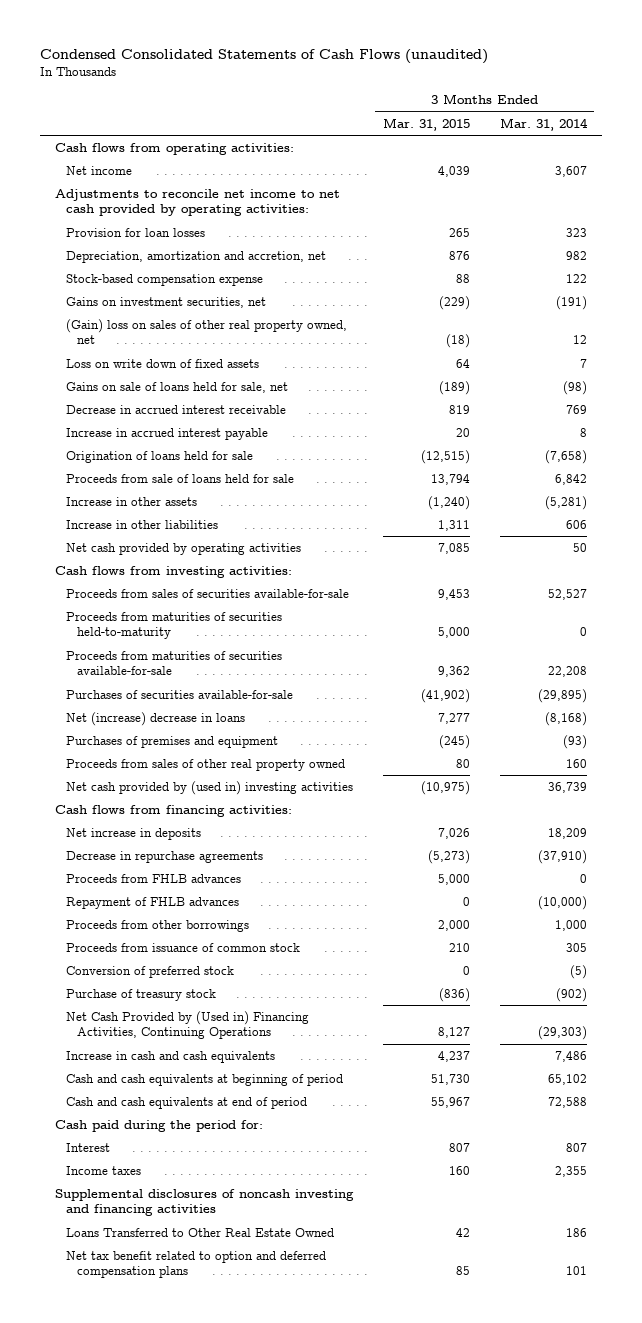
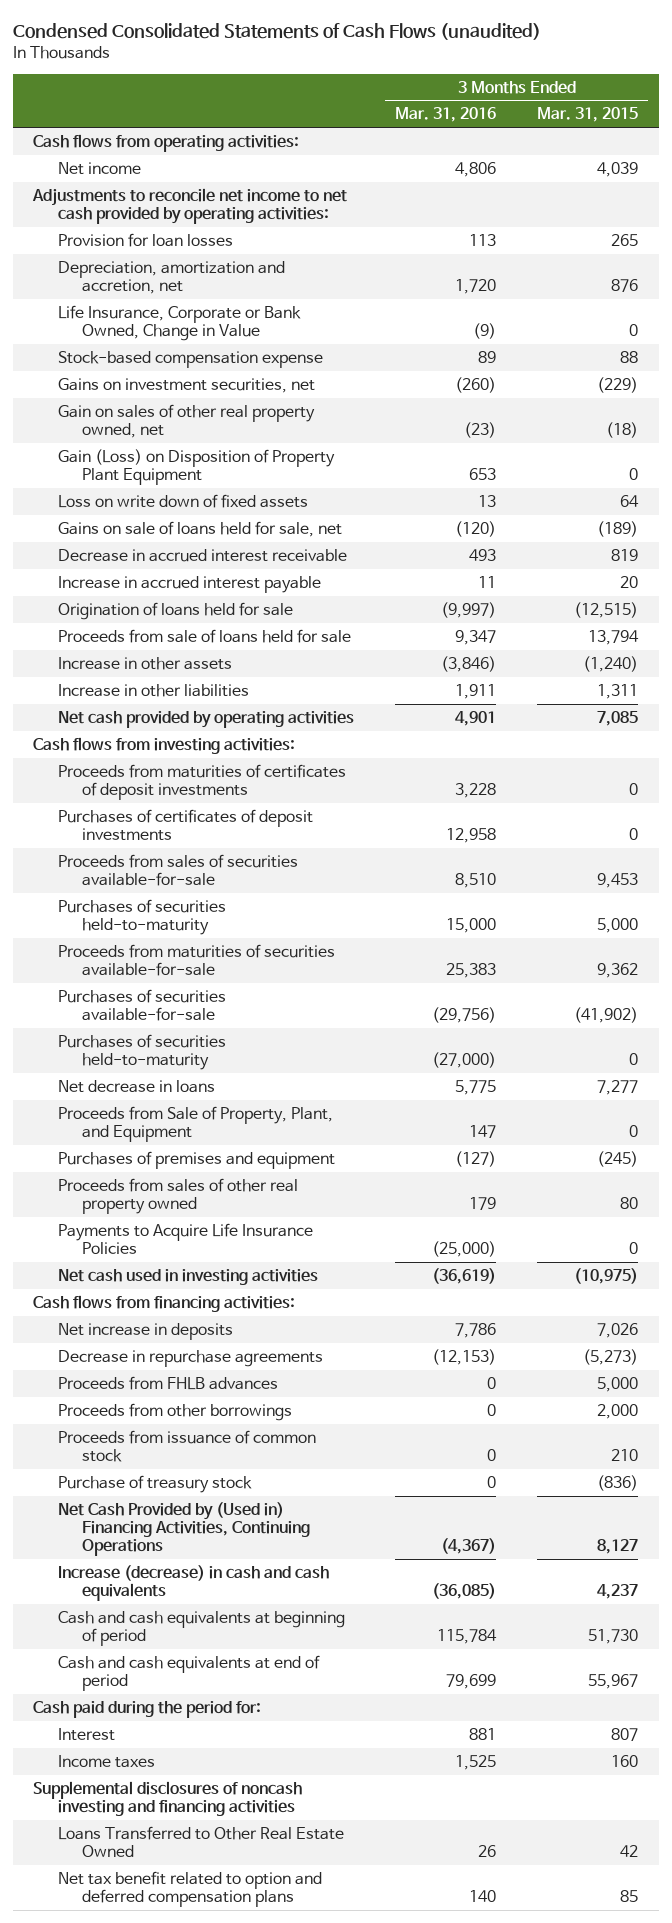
[499,117,588,131] Mar. 31, 2014 -> none
none -> [394,107,496,123] Mar. 31, 2016
none -> [57,304,301,342] Life Insurance, Corporate or Bank Owned, Change in Value
[65,318,347,345] (Gain) loss on sales of other real property owned, net -> [57,403,315,439] Gain on sales of other real property owned, net
none -> [57,448,335,486] Gain (Loss) on Disposition of Property Plant Equipment
none -> [57,763,346,801] Proceeds from maturities of certificates of deposit investments
none -> [57,808,313,842] Purchases of certificates of deposit investments
[65,611,282,640] Proceeds from maturities of securities held-to-maturity -> [57,898,226,936] Purchases of securities held-to-maturity
none -> [57,1033,226,1071] Purchases of securities held-to-maturity
[65,711,245,726] Net (increase) decrease in loans -> [57,1079,215,1093] Net decrease in loans
none -> [57,1105,333,1143] Proceeds from Sale of Property, Plant, and Equipment
none -> [57,1222,313,1255] Payments to Acquire Life Insurance Policies
[65,780,353,795] Net cash provided by (used in) investing activities -> [57,1268,318,1285] Net cash used in investing activities
[65,896,239,909] Repayment of FHLB advances -> none
[65,965,234,978] Conversion of preferred stock -> none
[65,1050,275,1063] Increase in cash and cash equivalents -> [57,1564,329,1602] Increase (decrease) in cash and cash equivalents

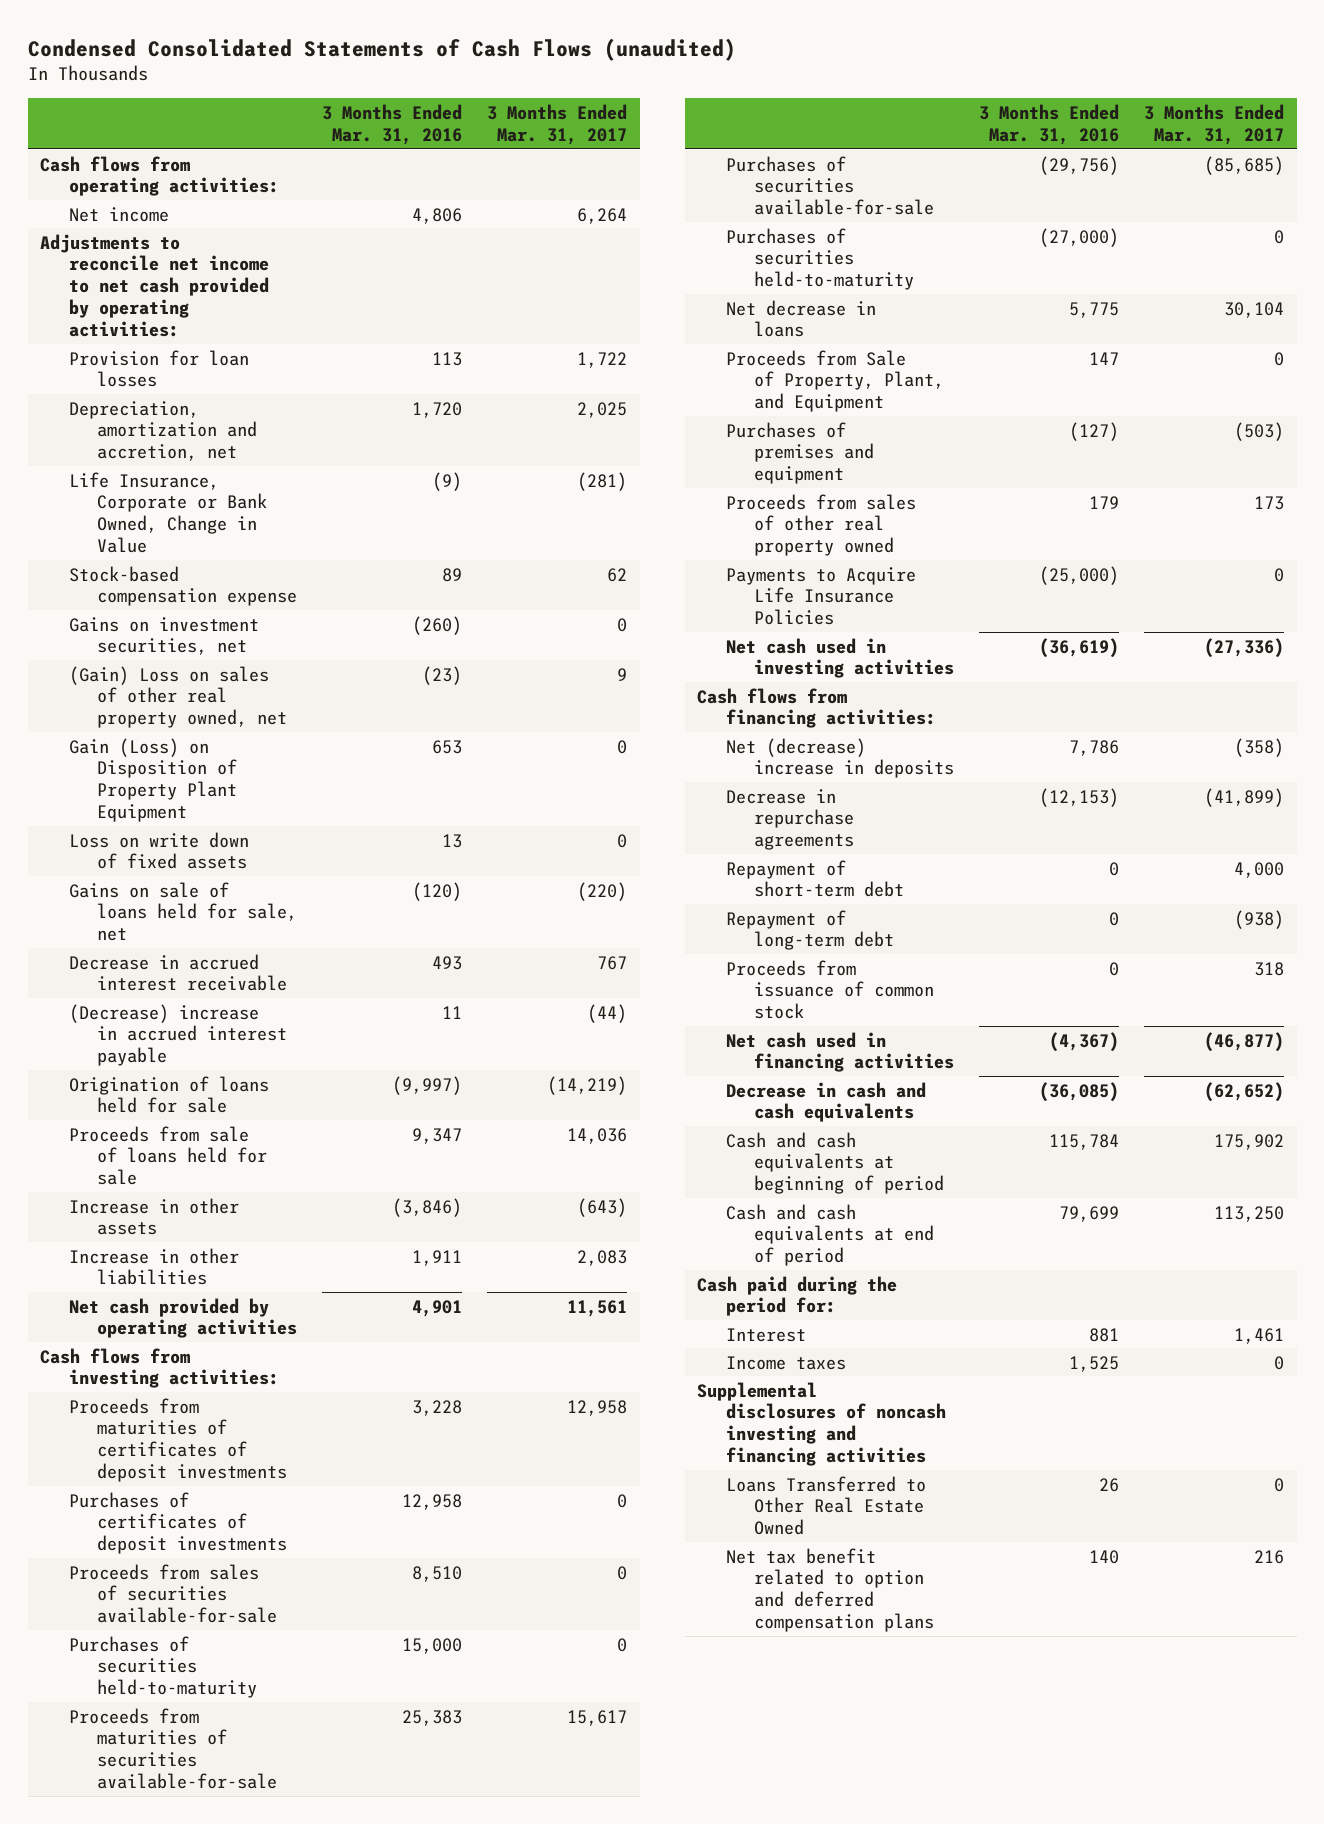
[537,107,639,123] Mar. 31, 2015 -> none
none -> [487,103,628,145] 3 Months Ended Mar. 31, 2017
[57,403,315,439] Gain on sales of other real property owned, net -> [68,665,288,729] (Gain) Loss on sales of other real property owned, net
[57,575,321,593] Increase in accrued interest payable -> [68,1003,288,1067] (Decrease) increase in accrued interest payable
[57,1322,233,1340] Net increase in deposits -> [725,737,955,779] Net (decrease) increase in deposits
[57,1375,278,1390] Proceeds from FHLB advances -> none
[57,1402,292,1421] Proceeds from other borrowings -> none
none -> [725,859,905,898] Repayment of short-term debt
none -> [725,909,895,951] Repayment of long-term debt
[57,1474,252,1493] Purchase of treasury stock -> none
[57,1501,311,1557] Net Cash Provided by (Used in) Financing Activities, Continuing Operations -> [725,1031,955,1073] Net cash used in financing activities
[57,1564,329,1602] Increase (decrease) in cash and cash equivalents -> [725,1081,926,1123] Decrease in cash and cash equivalents

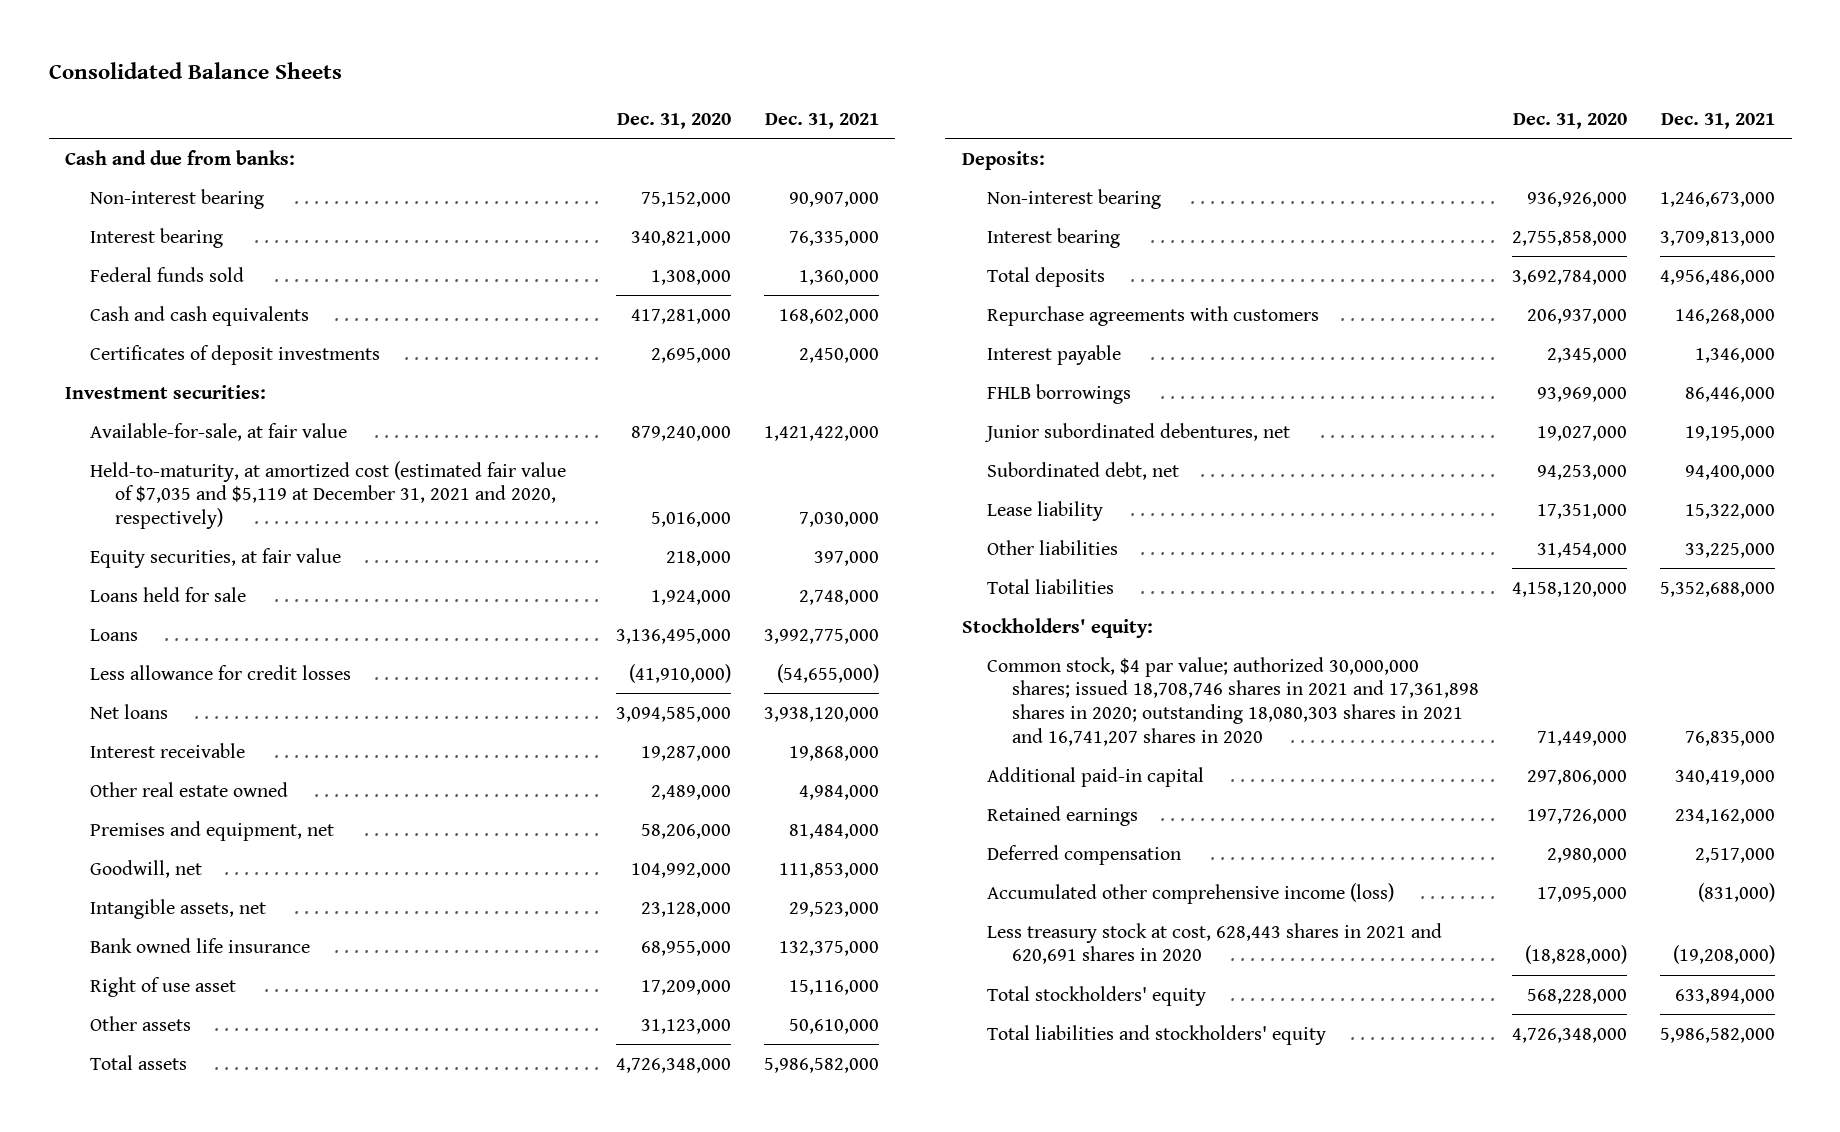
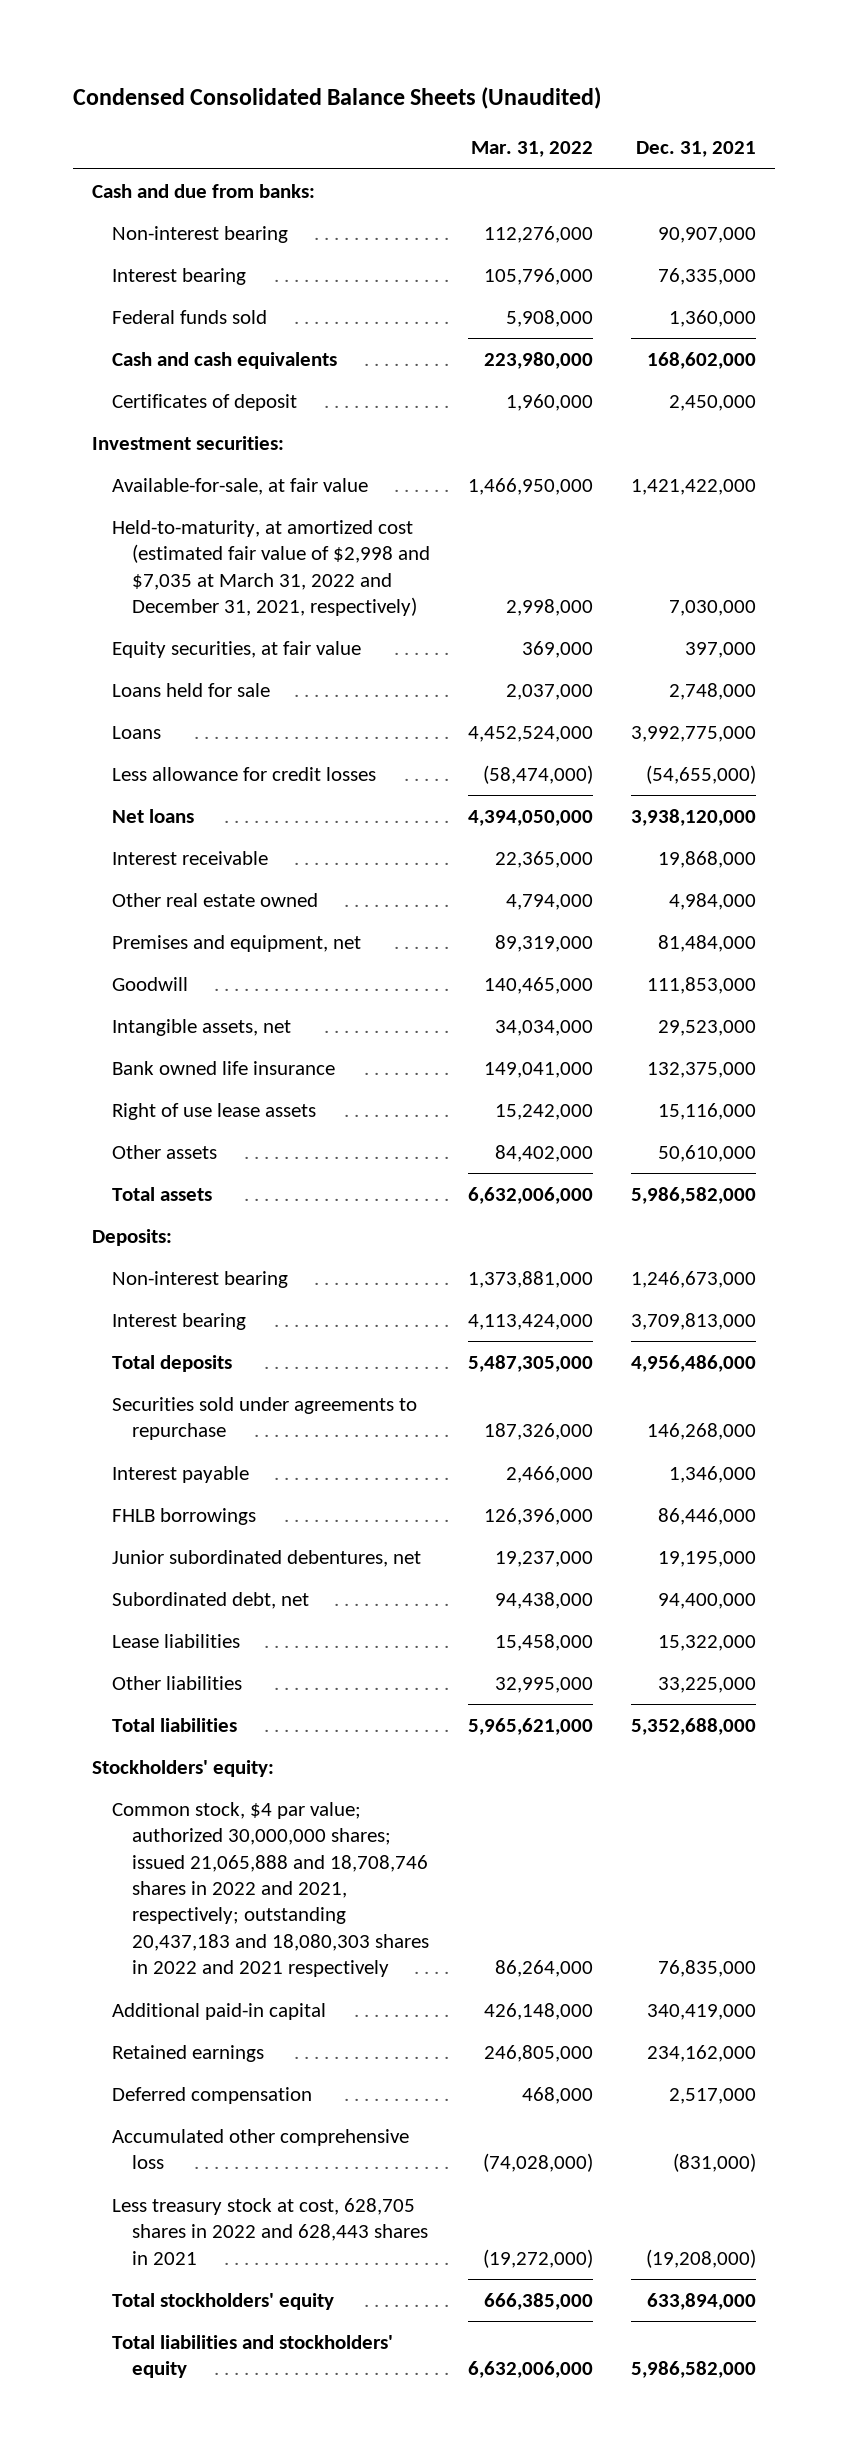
[48,62,342,80] Consolidated Balance Sheets -> [72,87,601,110] Condensed Consolidated Balance Sheets (Unaudited)
[616,112,731,129] Dec. 31, 2020 -> none
none -> [471,141,594,158] Mar. 31, 2022
[90,344,381,365] Certificates of deposit investments -> [111,393,297,411] Certificates of deposit
[90,460,567,530] Held-to-maturity, at amortized cost (estimated fair value of $7,035 and $5,119 at December 31, 2021 and 2020, respectively) -> [111,519,431,617] Held-to-maturity, at amortized cost (estimated fair value of $2,998 and $7,035 at March 31, 2022 and December 31, 2021, respectively)
[90,859,203,878] Goodwill, net -> [111,976,188,991] Goodwill
[90,976,237,997] Right of use asset -> [111,1102,316,1120] Right of use lease assets
[986,305,1319,326] Repurchase agreements with customers -> [111,1396,417,1441] Securities sold under agreements to repurchase
[986,500,1103,521] Lease liability -> [111,1633,240,1648] Lease liabilities
[986,656,1479,746] Common stock, $4 par value; authorized 30,000,000 shares; issued 18,708,746 shares in 2021 and 17,361,898 shares in 2020; outstanding 18,080,303 shares in 2021 and 16,741,207 shares in 2020 -> [111,1801,430,1978] Common stock, $4 par value; authorized 30,000,000 shares; issued 21,065,888 and 18,708,746 shares in 2022 and 2021, respectively; outstanding 20,437,183 and 18,080,303 shares in 2022 and 2021 respectively
[986,882,1394,904] Accumulated other comprehensive income (loss) -> [111,2128,409,2170] Accumulated other comprehensive loss
[986,922,1442,965] Less treasury stock at cost, 628,443 shares in 2021 and 620,691 shares in 2020 -> [111,2197,429,2265] Less treasury stock at cost, 628,705 shares in 2022 and 628,443 shares in 2021

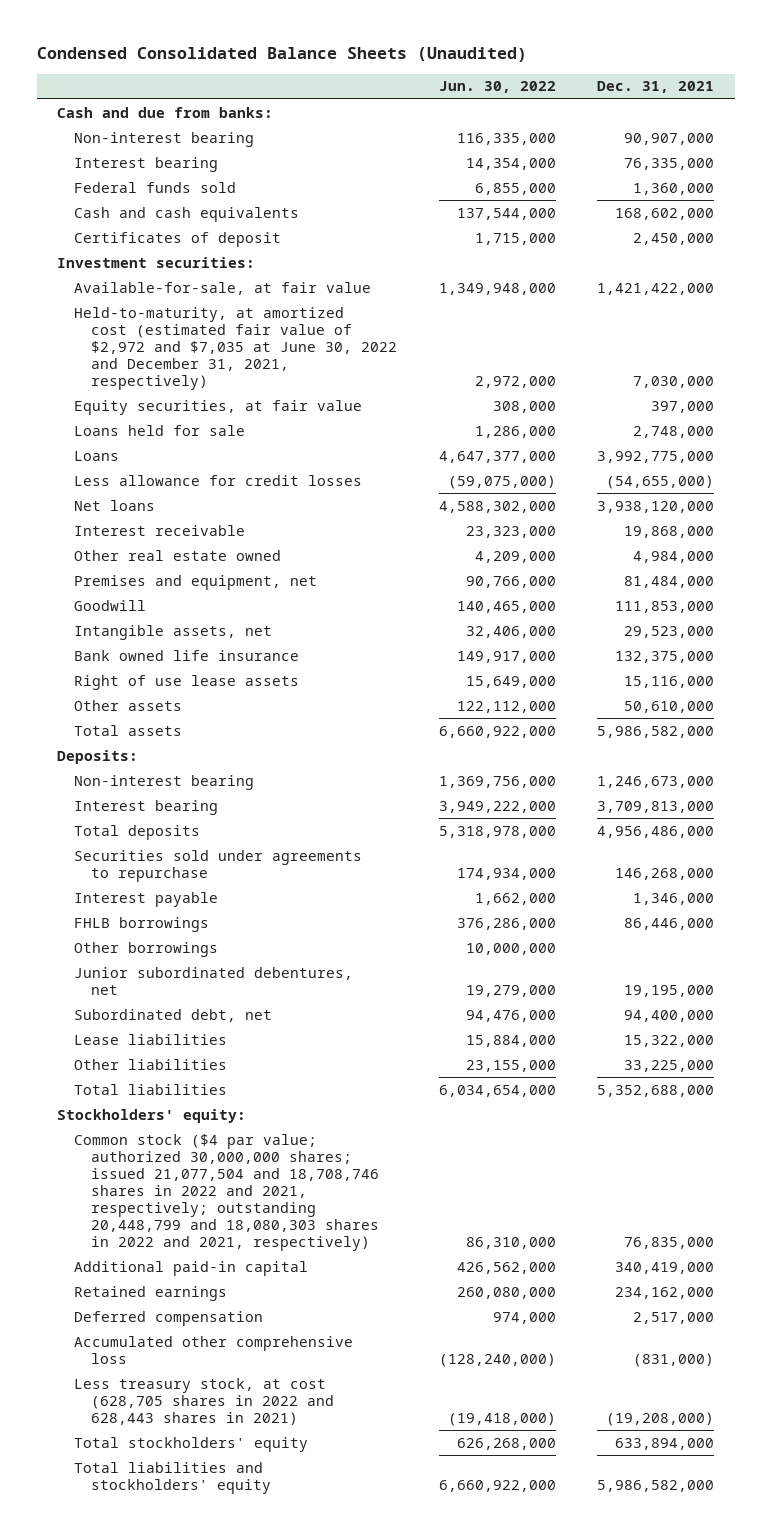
[471,141,594,158] Mar. 31, 2022 -> none
none -> [438,81,556,94] Jun. 30, 2022
[111,519,431,617] Held-to-maturity, at amortized cost (estimated fair value of $2,998 and $7,035 at March 31, 2022 and December 31, 2021, respectively) -> [74,306,398,390] Held-to-maturity, at amortized cost (estimated fair value of $2,972 and $7,035 at June 30, 2022 and December 31, 2021, respectively)
none -> [74,941,219,957] Other borrowings
[111,1801,430,1978] Common stock, $4 par value; authorized 30,000,000 shares; issued 21,065,888 and 18,708,746 shares in 2022 and 2021, respectively; outstanding 20,437,183 and 18,080,303 shares in 2022 and 2021 respectively -> [74,1133,380,1251] Common stock ($4 par value; authorized 30,000,000 shares; issued 21,077,504 and 18,708,746 shares in 2022 and 2021, respectively; outstanding 20,448,799 and 18,080,303 shares in 2022 and 2021, respectively)
[111,2197,429,2265] Less treasury stock at cost, 628,705 shares in 2022 and 628,443 shares in 2021 -> [74,1377,335,1425] Less treasury stock, at cost (628,705 shares in 2022 and 628,443 shares in 2021)

